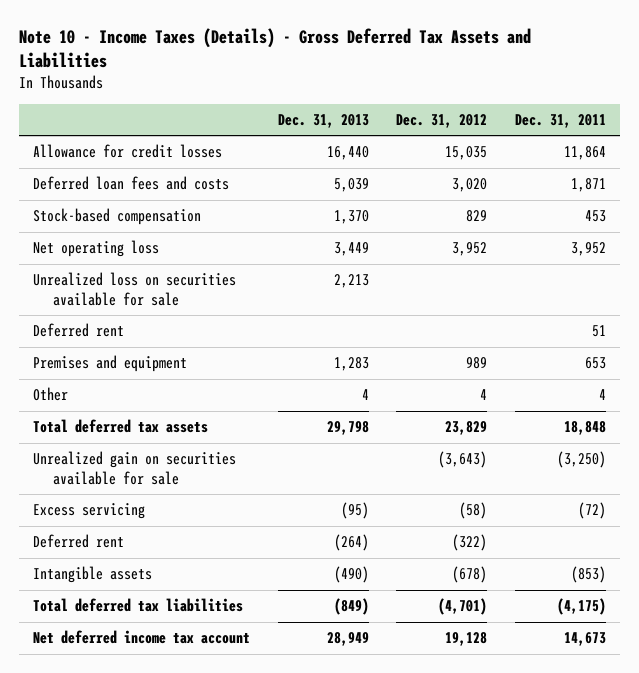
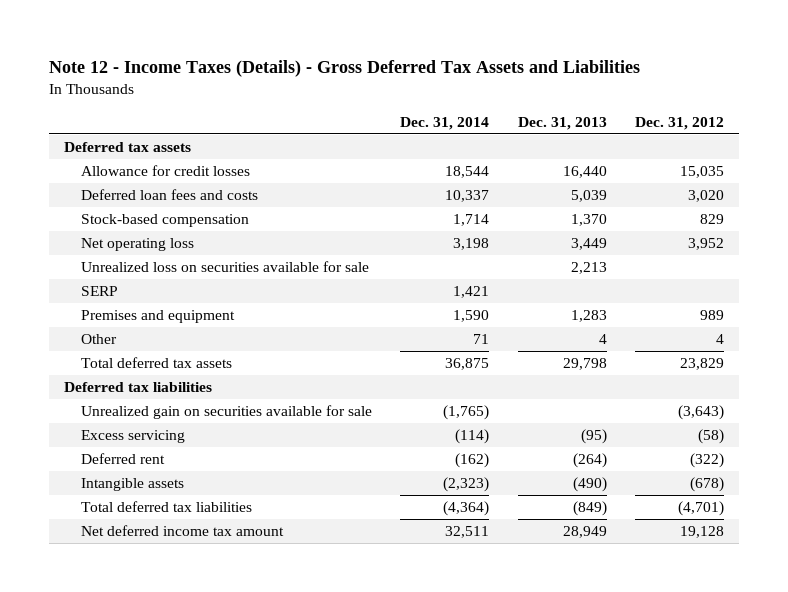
[19,28,532,69] Note 10 - Income Taxes (Details) - Gross Deferred Tax Assets and Liabilities -> [49,60,641,78] Note 12 - Income Taxes (Details) - Gross Deferred Tax Assets and Liabilities
[515,113,607,128] Dec. 31, 2011 -> none
none -> [400,116,490,130] Dec. 31, 2014
none -> [63,142,191,153] Deferred tax assets
[33,323,125,338] Deferred rent -> none
none -> [80,286,118,297] SERP
none -> [63,382,212,393] Deferred tax liabilities
[33,630,251,645] Net deferred income tax account -> [80,525,284,537] Net deferred income tax amount

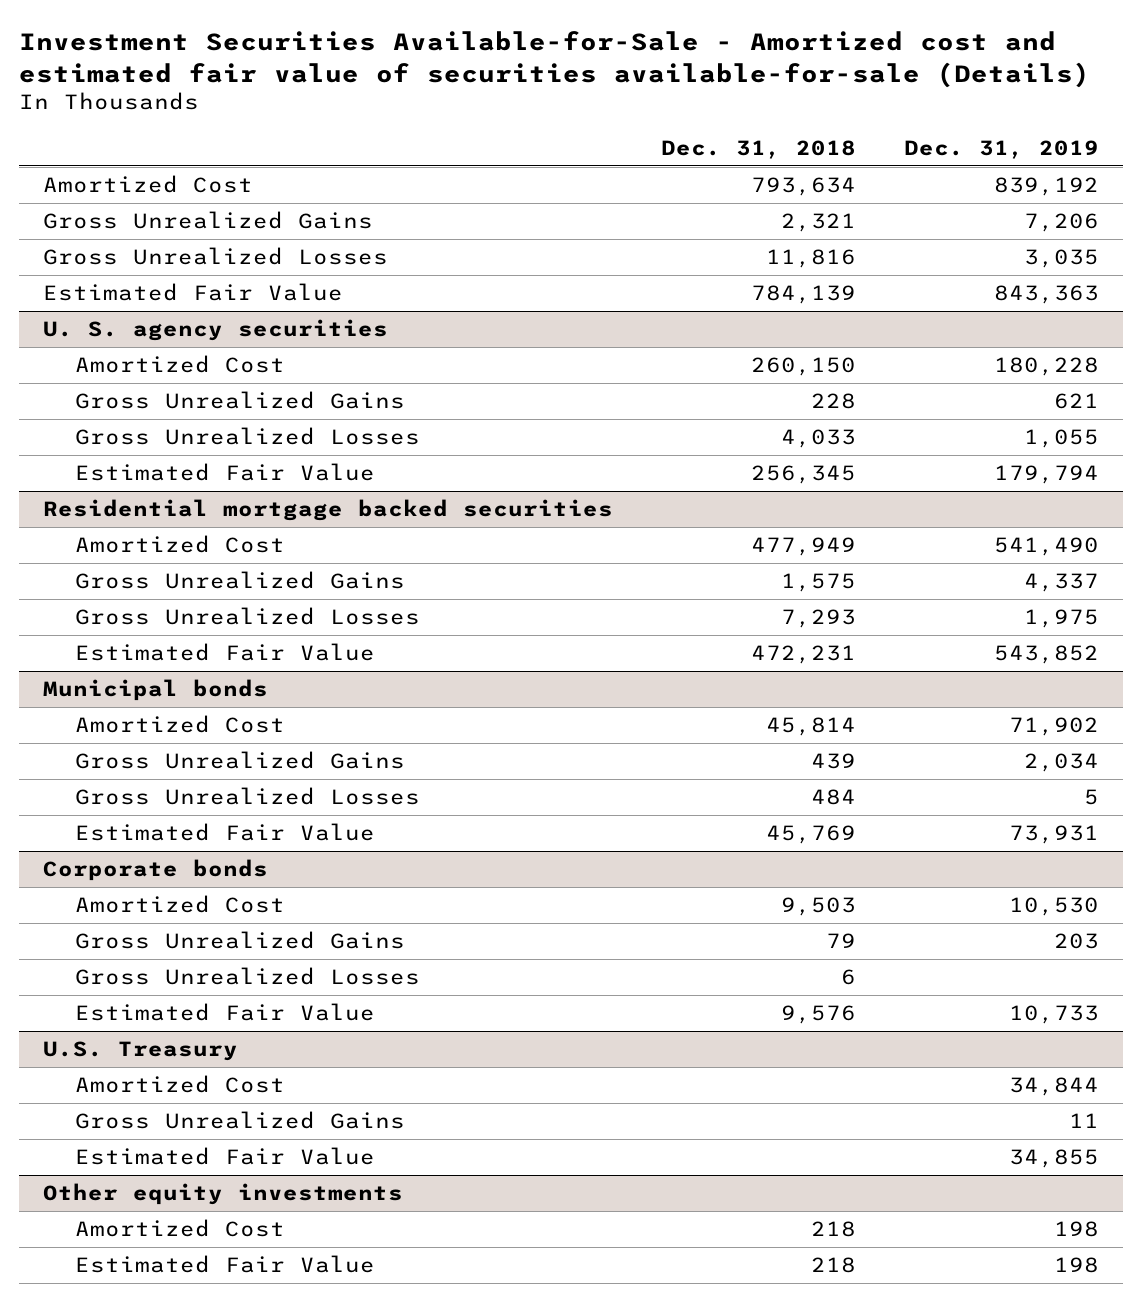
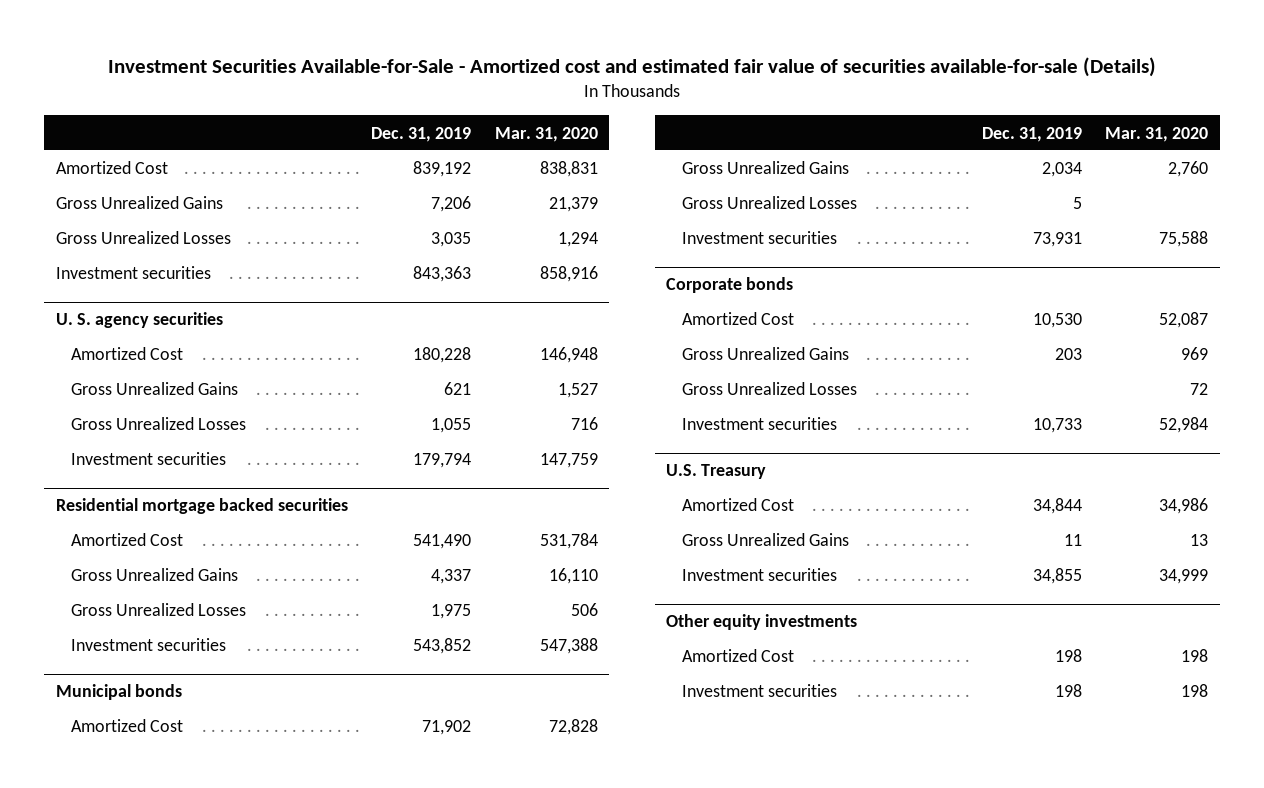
[660,139,856,159] Dec. 31, 2018 -> none
none -> [494,126,598,142] Mar. 31, 2020
[42,283,343,302] Estimated Fair Value -> [55,266,211,280] Investment securities
[74,463,375,482] Estimated Fair Value -> [71,452,227,466] Investment securities
[74,643,375,662] Estimated Fair Value -> [71,638,227,652] Investment securities
[74,823,375,842] Estimated Fair Value -> [681,231,837,245] Investment securities
[74,1003,375,1022] Estimated Fair Value -> [681,417,837,431] Investment securities
[74,1147,375,1166] Estimated Fair Value -> [681,568,837,582] Investment securities
[74,1255,375,1274] Estimated Fair Value -> [681,684,837,698] Investment securities

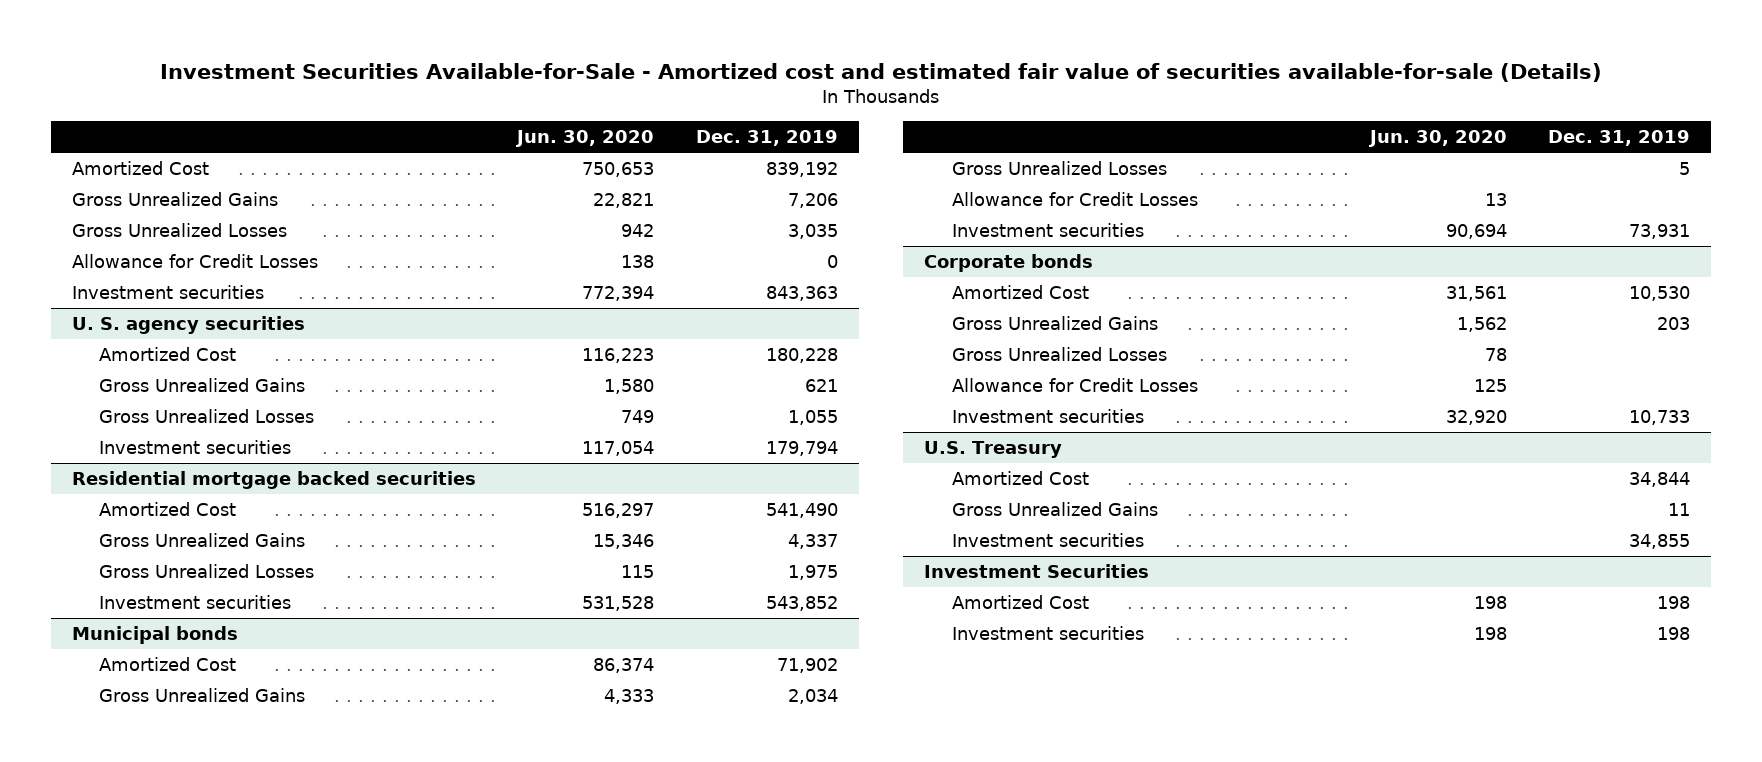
[494,126,598,142] Mar. 31, 2020 -> none
none -> [515,129,655,147] Jun. 30, 2020
none -> [71,254,318,269] Allowance for Credit Losses
none -> [951,192,1198,207] Allowance for Credit Losses
none -> [951,378,1198,393] Allowance for Credit Losses
[666,614,858,631] Other equity investments -> [924,564,1150,579] Investment Securities

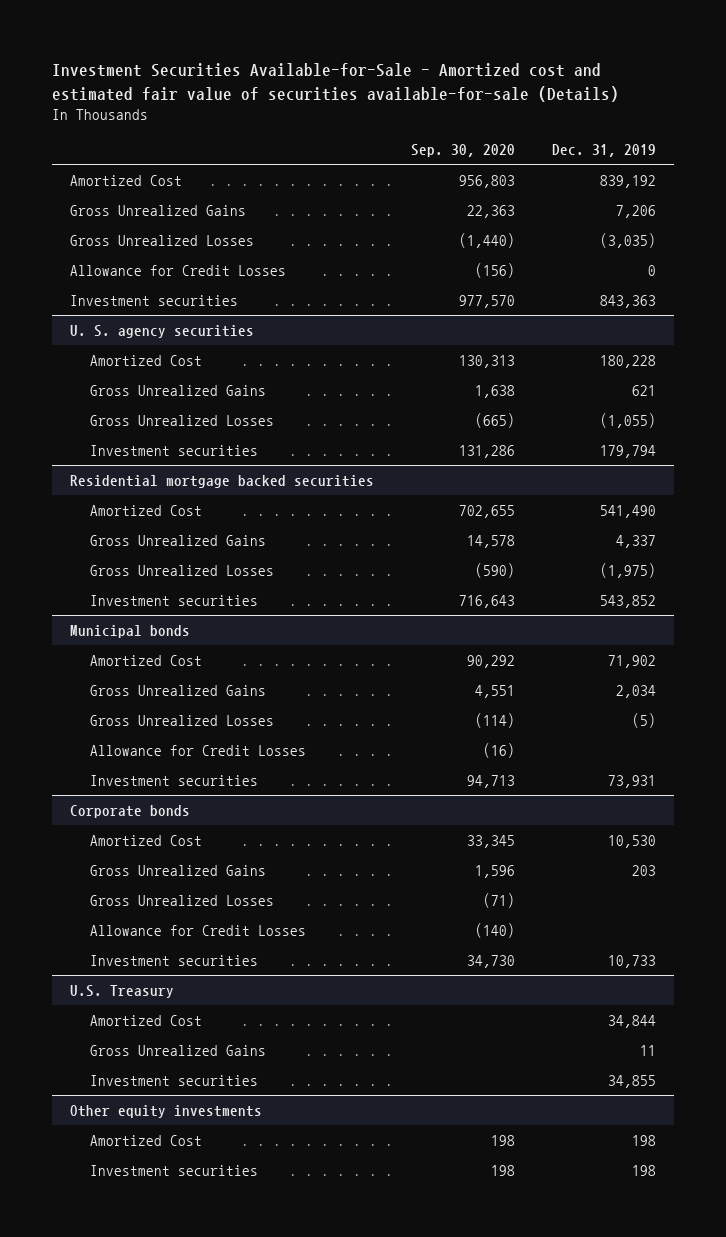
[515,129,655,147] Jun. 30, 2020 -> none
none -> [411,143,516,157] Sep. 30, 2020
[787,224,838,240] 3,035 -> [599,233,656,249] (3,035)
[787,410,838,426] 1,055 -> [599,413,656,429] (1,055)
[787,565,838,581] 1,975 -> [599,563,656,579] (1,975)
[1679,162,1691,176] 5 -> [631,713,656,729] (5)
[924,564,1150,579] Investment Securities -> [70,1105,263,1119] Other equity investments

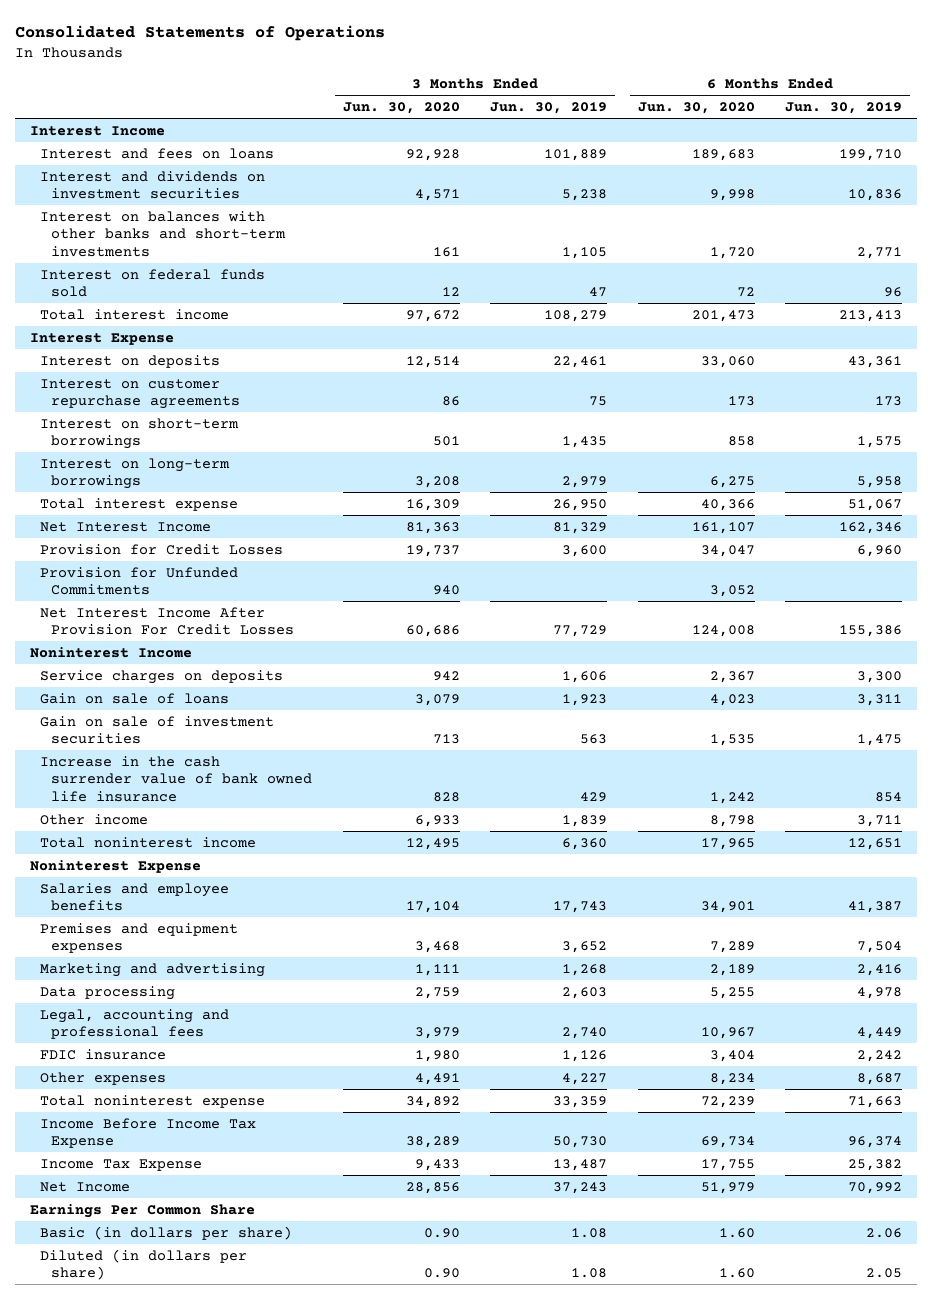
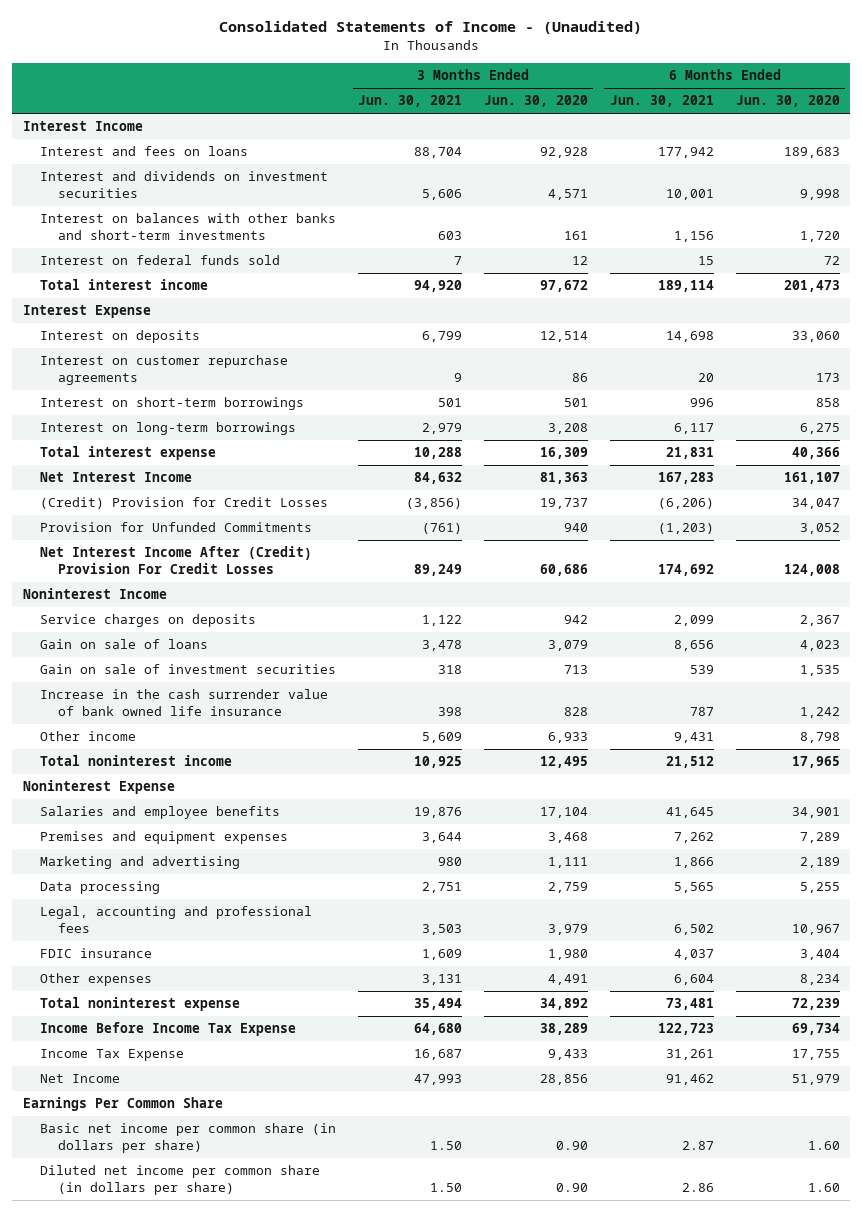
[14,25,385,42] Consolidated Statements of Operations -> [219,21,643,35] Consolidated Statements of Income - (Unaudited)
[490,102,608,115] Jun. 30, 2019 -> none
[785,102,903,115] Jun. 30, 2019 -> none
none -> [358,95,463,108] Jun. 30, 2021
none -> [609,95,714,108] Jun. 30, 2021
[40,543,284,555] Provision for Credit Losses -> [40,497,329,510] (Credit) Provision for Credit Losses
[40,606,295,636] Net Interest Income After Provision For Credit Losses -> [40,546,313,574] Net Interest Income After (Credit) Provision For Credit Losses
[40,1225,293,1240] Basic (in dollars per share) -> [40,1123,337,1153] Basic net income per common share (in dollars per share)
[40,1248,248,1281] Diluted (in dollars per share) -> [40,1165,321,1195] Diluted net income per common share (in dollars per share)

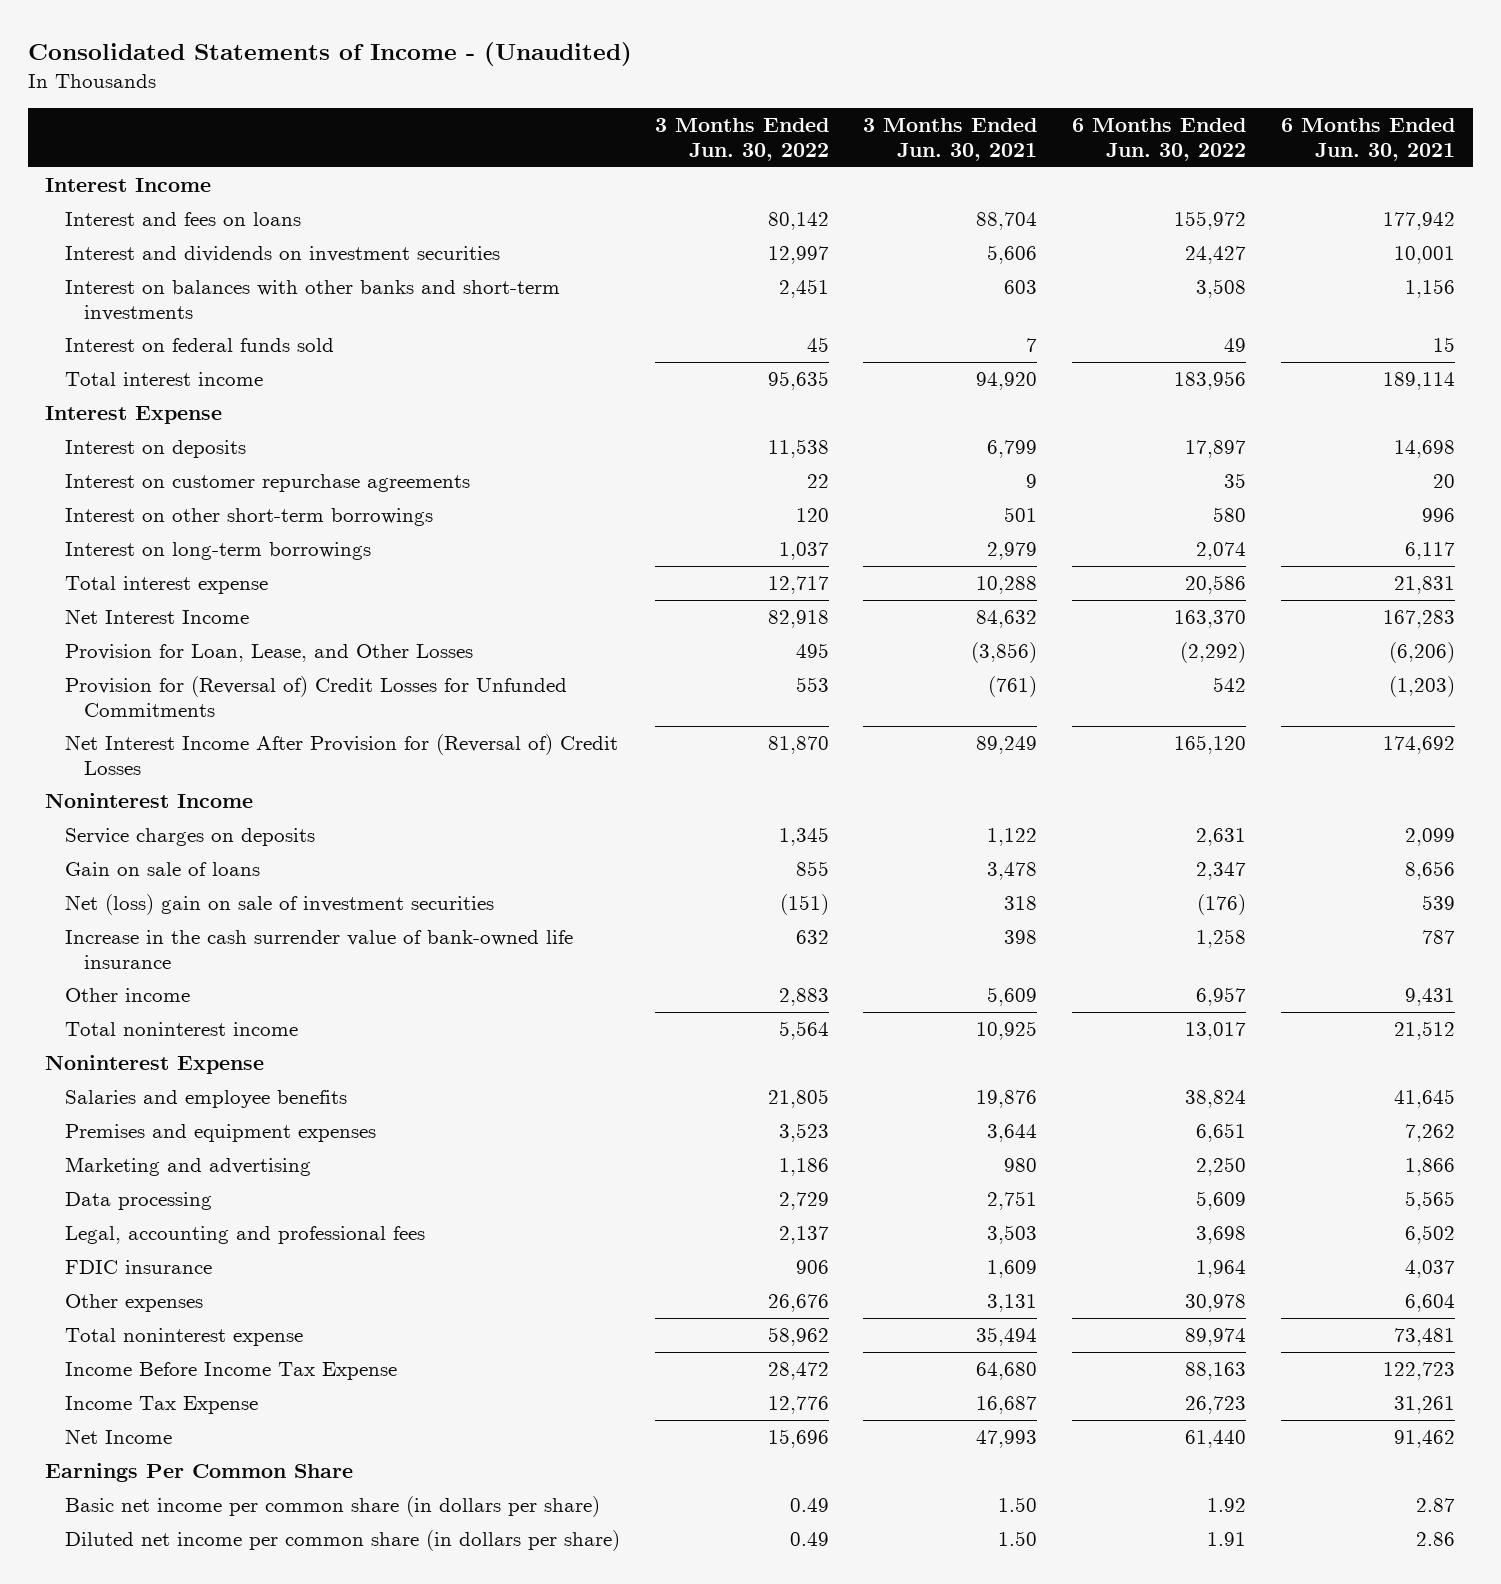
[483,95,588,108] Jun. 30, 2020 -> none
[735,95,840,108] Jun. 30, 2020 -> none
none -> [654,118,829,161] 3 Months Ended Jun. 30, 2022
none -> [1072,118,1247,161] 6 Months Ended Jun. 30, 2022
[40,397,305,411] Interest on short-term borrowings -> [64,507,433,526] Interest on other short-term borrowings
[40,497,329,510] (Credit) Provision for Credit Losses -> [64,643,473,662] Provision for Loan, Lease, and Other Losses
[40,522,313,533] Provision for Unfunded Commitments -> [64,675,567,717] Provision for (Reversal of) Credit Losses for Unfunded Commitments
[40,546,313,574] Net Interest Income After (Credit) Provision For Credit Losses -> [64,733,618,775] Net Interest Income After Provision for (Reversal of) Credit Losses
[40,664,337,675] Gain on sale of investment securities -> [64,893,494,915] Net (loss) gain on sale of investment securities
[40,689,329,716] Increase in the cash surrender value of bank owned life insurance -> [64,929,573,969] Increase in the cash surrender value of bank-owned life insurance

